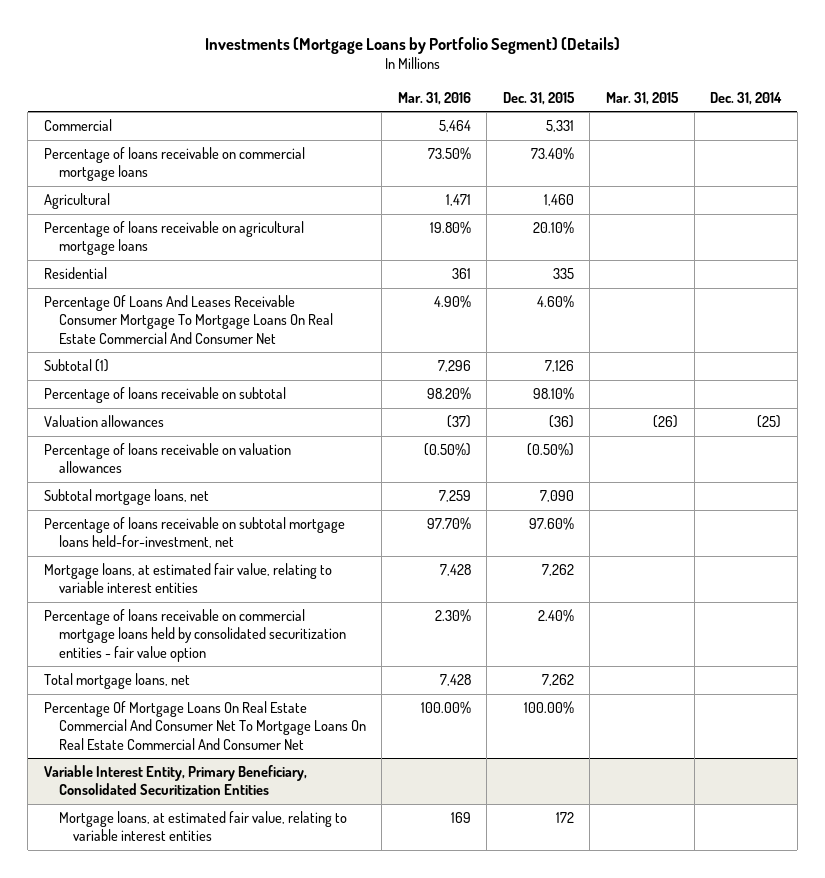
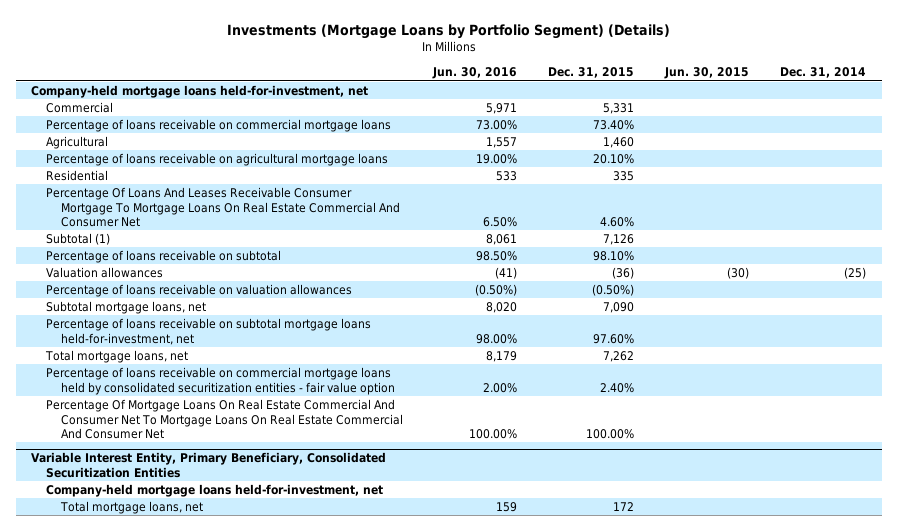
[397,91,471,105] Mar. 31, 2016 -> none
[606,91,680,105] Mar. 31, 2015 -> none
none -> [432,67,518,80] Jun. 30, 2016
none -> [664,67,750,80] Jun. 30, 2015
none -> [31,85,369,99] Company-held mortgage loans held-for-investment, net
[43,562,332,594] Mortgage loans, at estimated fair value, relating to variable interest entities -> none
[43,608,346,662] Percentage of loans receivable on commercial mortgage loans held by consolidated securitization entities - fair value option -> [45,367,395,395] Percentage of loans receivable on commercial mortgage loans held by consolidated securitization entities - fair value option
none -> [45,484,383,498] Company-held mortgage loans held-for-investment, net
[58,810,347,842] Mortgage loans, at estimated fair value, relating to variable interest entities -> [59,501,203,515] Total mortgage loans, net

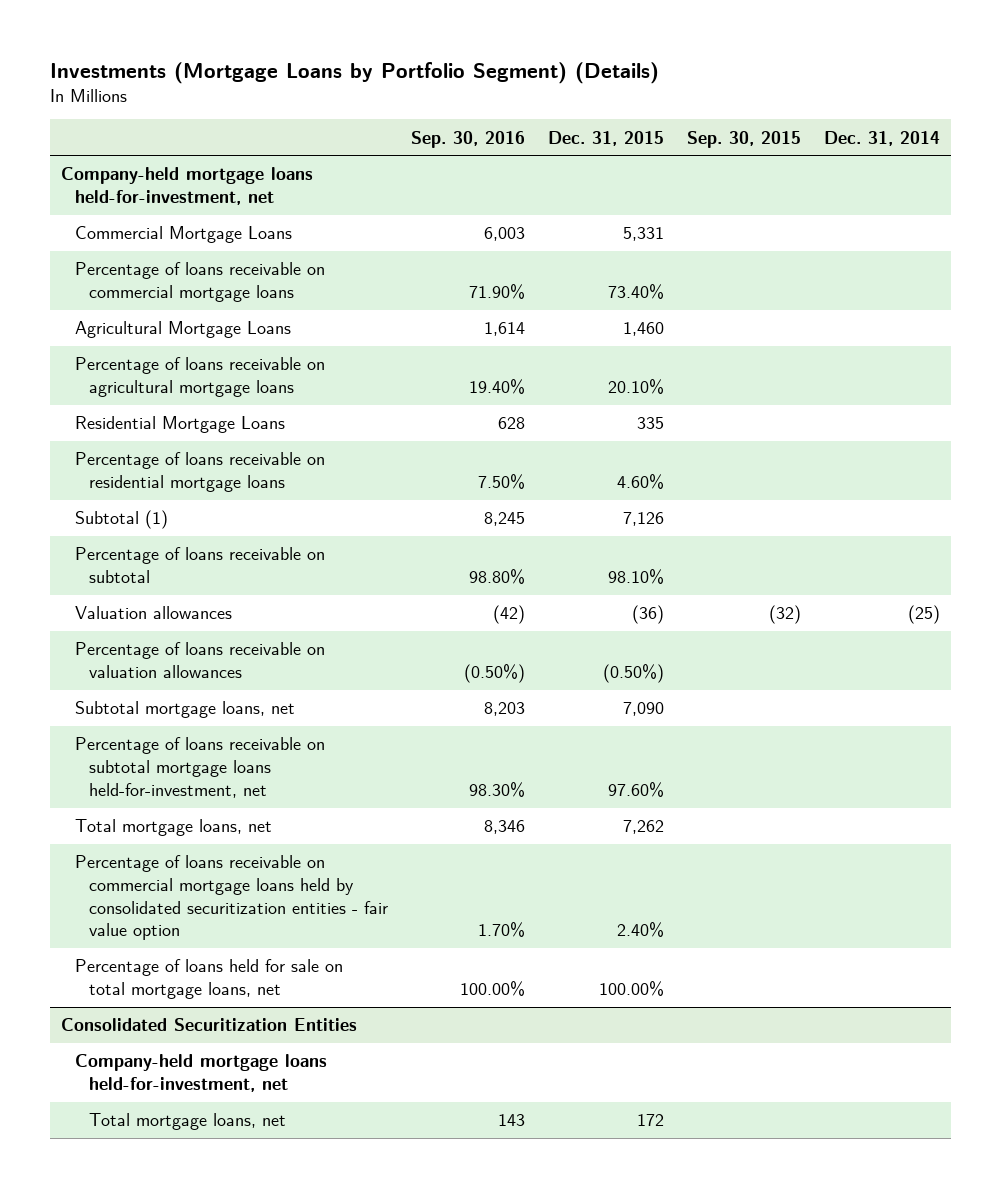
[432,67,518,80] Jun. 30, 2016 -> none
[664,67,750,80] Jun. 30, 2015 -> none
none -> [411,130,526,148] Sep. 30, 2016
none -> [686,130,801,148] Sep. 30, 2015
[45,102,113,114] Commercial -> [75,226,293,244] Commercial Mortgage Loans
[45,136,108,150] Agricultural -> [75,321,292,339] Agricultural Mortgage Loans
[45,170,108,182] Residential -> [75,416,286,434] Residential Mortgage Loans
[45,187,400,228] Percentage Of Loans And Leases Receivable Consumer Mortgage To Mortgage Loans On Real Estate Commercial And Consumer Net -> [75,452,326,493] Percentage of loans receivable on residential mortgage loans
[45,399,403,440] Percentage Of Mortgage Loans On Real Estate Commercial And Consumer Net To Mortgage Loans On Real Estate Commercial And Consumer Net -> none
none -> [75,959,344,1000] Percentage of loans held for sale on total mortgage loans, net
[31,452,387,478] Variable Interest Entity, Primary Beneficiary, Consolidated Securitization Entities -> [61,1018,358,1032] Consolidated Securitization Entities

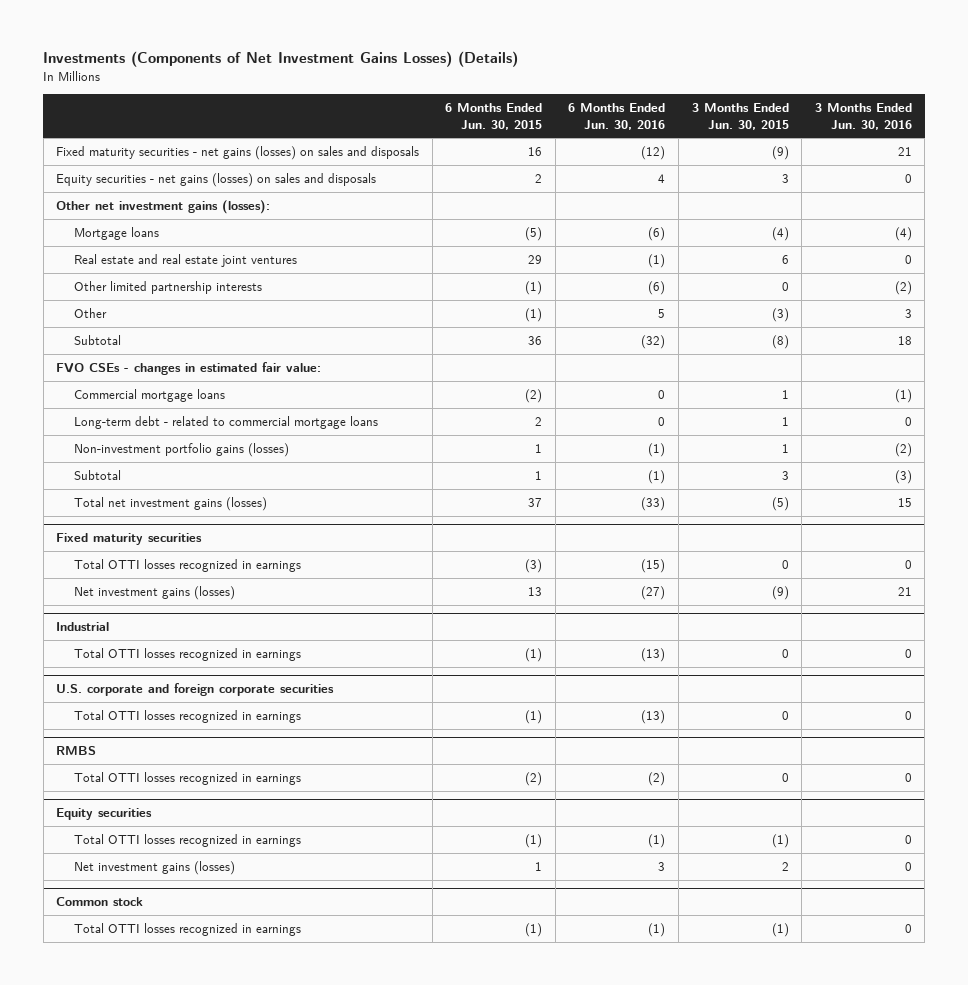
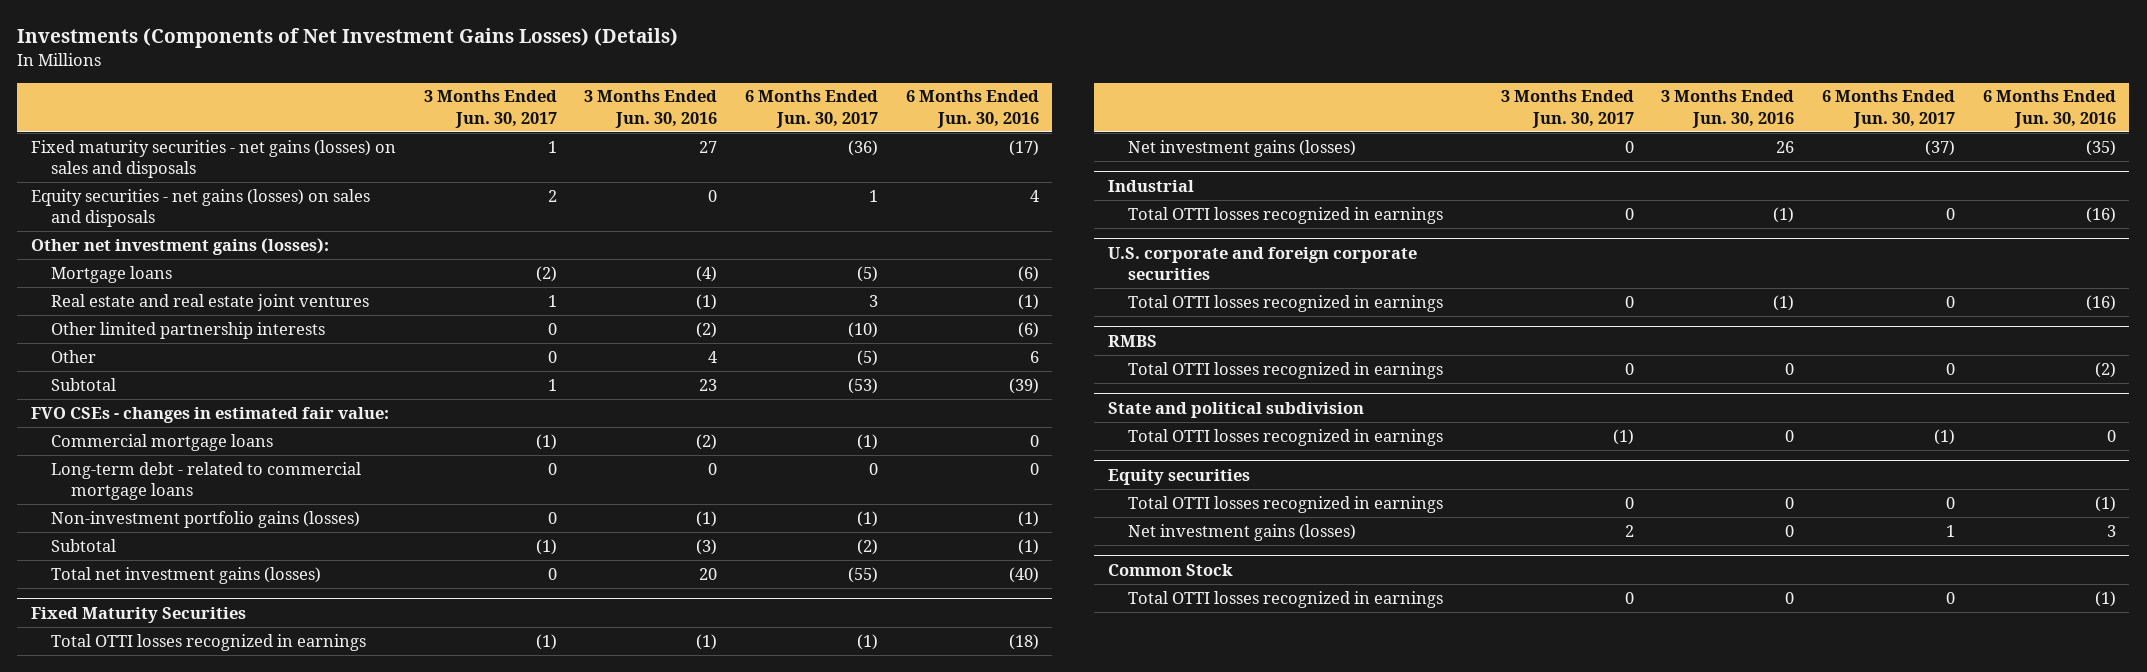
[445,102,543,130] 6 Months Ended Jun. 30, 2015 -> none
[691,102,789,130] 3 Months Ended Jun. 30, 2015 -> none
none -> [423,90,557,129] 3 Months Ended Jun. 30, 2017
none -> [745,90,879,129] 6 Months Ended Jun. 30, 2017
[641,145,666,160] (12) -> [1008,139,1039,156] (17)
[897,146,912,156] 21 -> [699,140,718,153] 27
[904,254,912,264] 0 -> [696,293,718,310] (1)
[658,308,666,318] 5 -> [1029,350,1039,363] 6
[904,308,912,318] 3 -> [708,350,718,363] 4
[641,334,666,349] (32) -> [1008,377,1039,394] (39)
[897,335,912,345] 18 -> [699,378,718,391] 23
[894,388,912,403] (1) -> [696,433,718,450] (2)
[894,442,912,457] (2) -> [696,510,718,527] (1)
[641,496,666,511] (33) -> [1008,566,1039,583] (40)
[897,497,912,507] 15 -> [699,567,718,580] 20
[56,533,203,546] Fixed maturity securities -> [31,606,247,623] Fixed Maturity Securities
[641,558,666,573] (15) -> [1008,633,1039,650] (18)
[904,559,912,569] 0 -> [696,633,718,650] (1)
[641,585,666,600] (27) -> [2085,139,2116,156] (35)
[897,586,912,596] 21 -> [1776,140,1795,153] 26
[641,647,666,662] (13) -> [2085,206,2116,223] (16)
[904,648,912,658] 0 -> [1773,206,1795,223] (1)
[641,709,666,724] (13) -> [2085,294,2116,311] (16)
[904,710,912,720] 0 -> [1773,294,1795,311] (1)
none -> [1108,401,1365,418] State and political subdivision
none -> [1128,428,1444,446] Total OTTI losses recognized in earnings
[56,897,144,907] Common stock -> [1108,563,1234,576] Common Stock

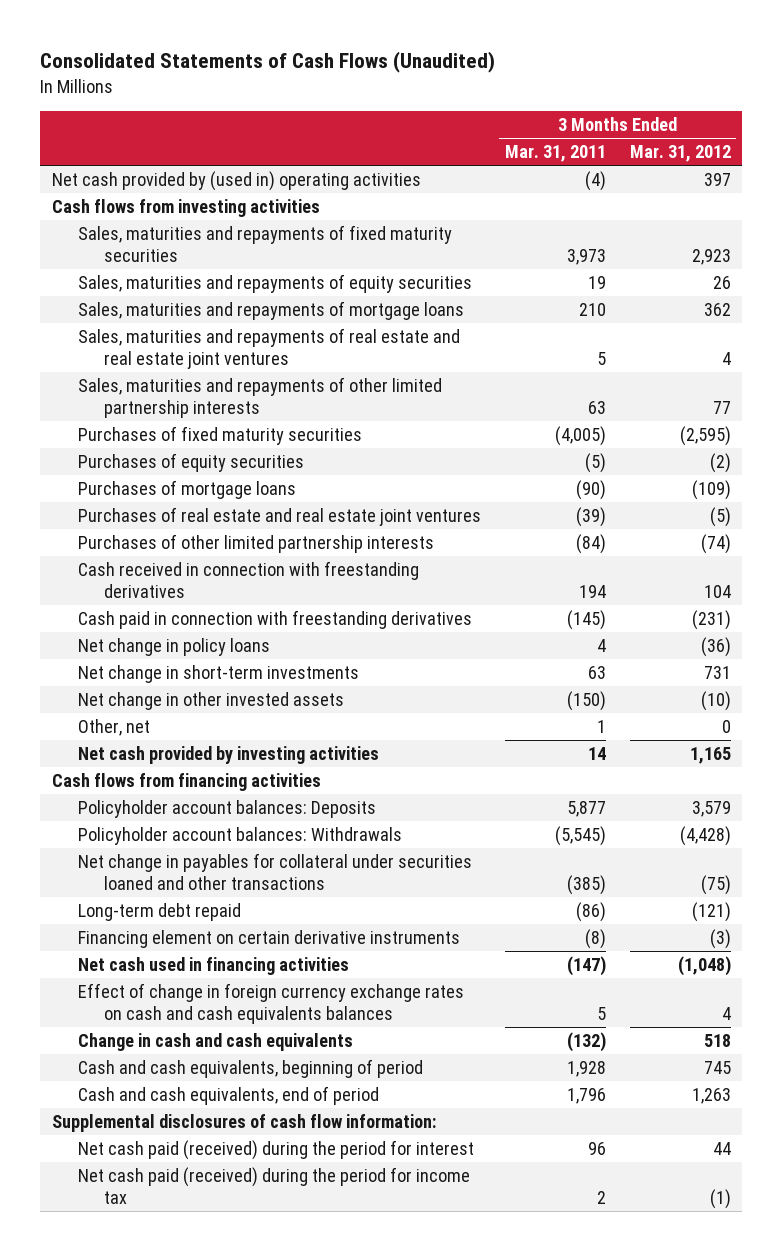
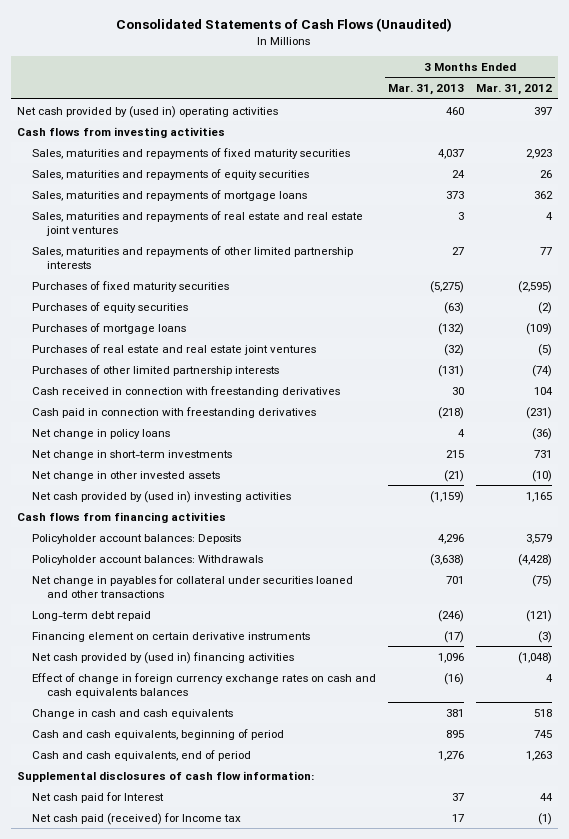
[504,145,606,163] Mar. 31, 2011 -> none
none -> [387,84,464,96] Mar. 31, 2013
[77,719,150,737] Other, net -> none
[77,746,379,765] Net cash provided by investing activities -> [31,490,291,503] Net cash provided by (used in) investing activities
[77,957,349,976] Net cash used in financing activities -> [31,651,294,664] Net cash provided by (used in) financing activities
[77,1140,474,1161] Net cash paid (received) during the period for interest -> [31,791,164,803] Net cash paid for Interest
[77,1167,470,1204] Net cash paid (received) during the period for income tax -> [31,812,241,825] Net cash paid (received) for Income tax

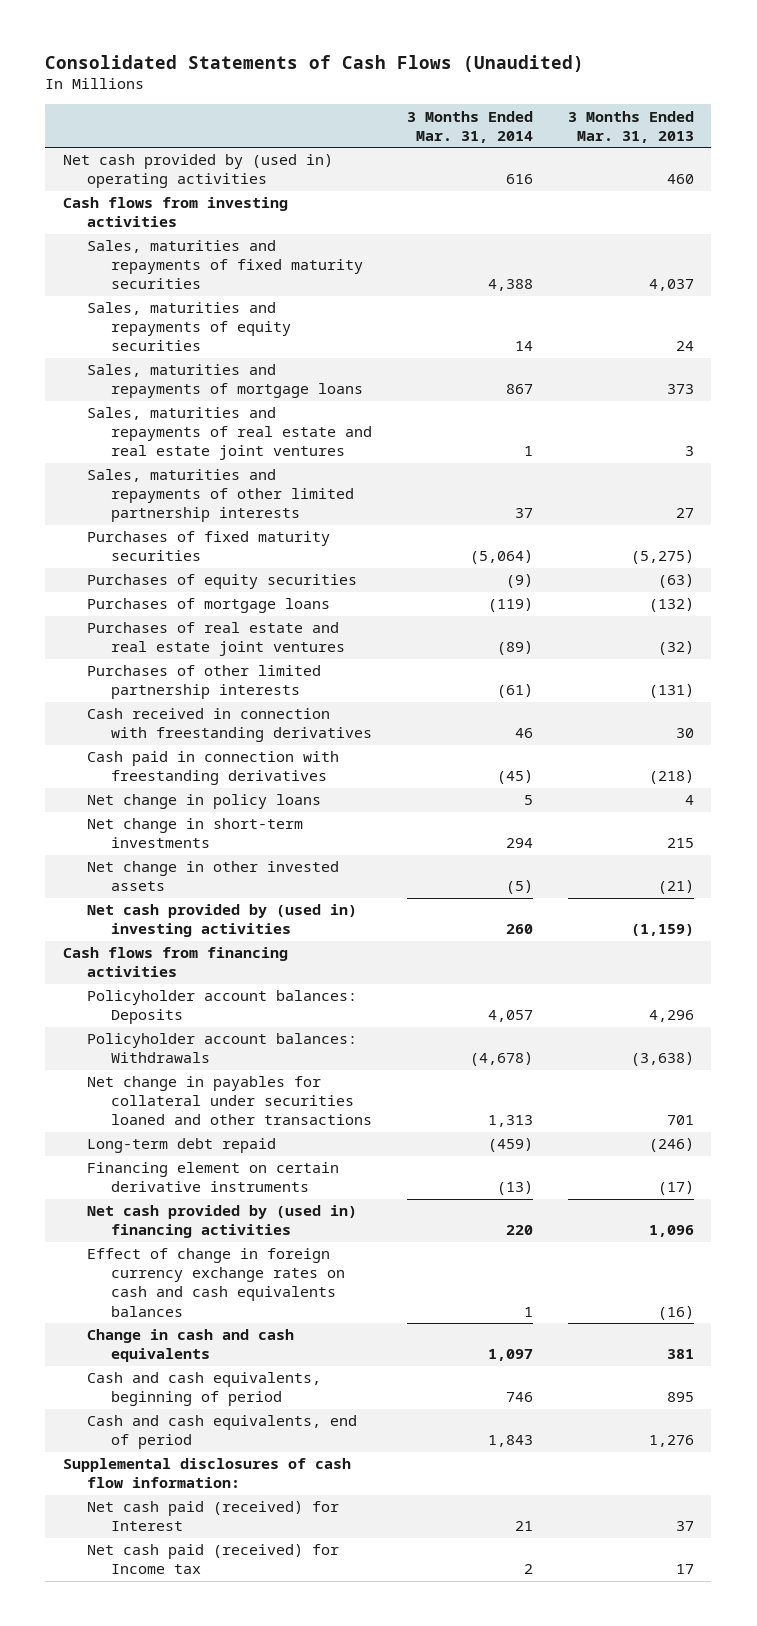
[475,84,552,96] Mar. 31, 2012 -> none
none -> [406,110,533,143] 3 Months Ended Mar. 31, 2014
[31,791,164,803] Net cash paid for Interest -> [86,1501,339,1532] Net cash paid (received) for Interest

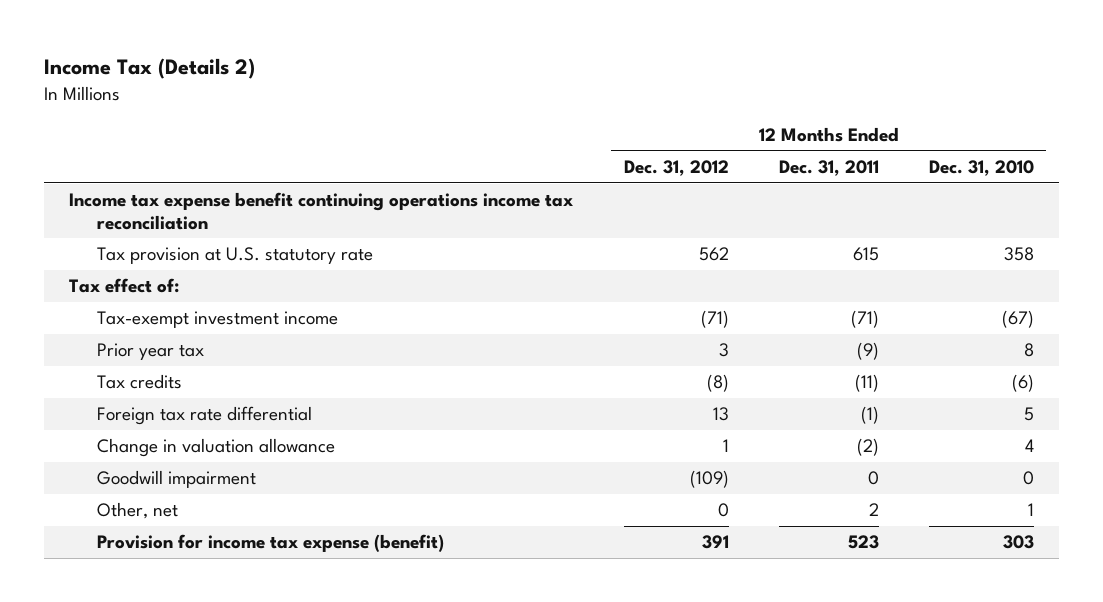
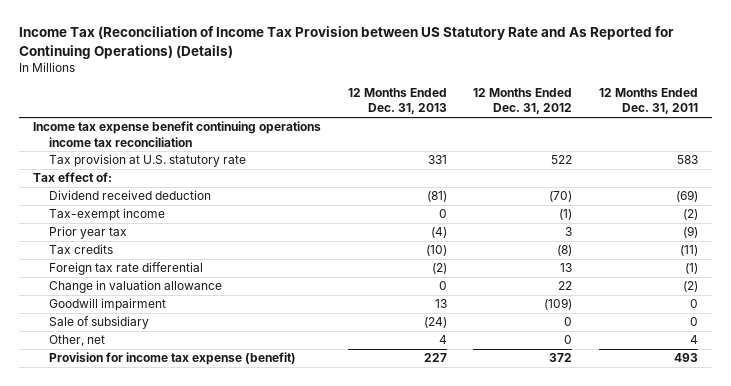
[44,57,256,79] Income Tax (Details 2) -> [19,26,675,59] Income Tax (Reconciliation of Income Tax Provision between US Statutory Rate and As Reported for Continuing Operations) (Details)
[928,160,1034,177] Dec. 31, 2010 -> none
none -> [347,88,447,115] 12 Months Ended Dec. 31, 2013
[698,247,729,262] 562 -> [551,155,573,165] 522
[852,247,879,262] 615 -> [677,155,699,165] 583
none -> [49,190,212,201] Dividend received deduction
[96,311,338,329] Tax-exempt investment income -> [49,208,166,222] Tax-exempt income
[700,310,729,329] (71) -> [559,209,573,221] (1)
[850,310,879,329] (71) -> [683,209,699,221] (2)
[722,439,729,453] 1 -> [558,281,573,291] 22
none -> [49,316,150,330] Sale of subsidiary
[868,503,879,517] 2 -> [690,335,699,345] 4
[701,535,729,550] 391 -> [549,353,573,363] 372
[847,535,879,550] 523 -> [674,353,699,363] 493

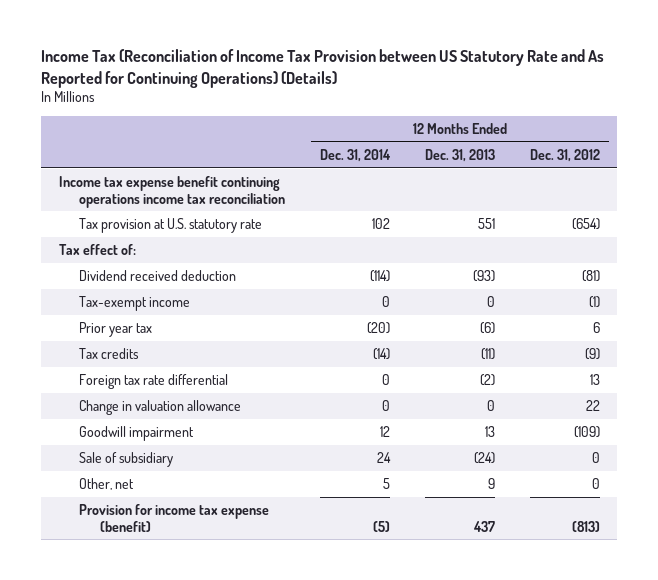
[599,88,699,115] 12 Months Ended Dec. 31, 2011 -> none
none -> [320,148,392,162] Dec. 31, 2014
[427,155,447,165] 331 -> [477,217,495,229] 551
[551,155,573,165] 522 -> [571,217,600,230] (654)
[426,191,447,203] (81) -> [472,269,495,282] (93)
[549,191,573,203] (70) -> [581,269,600,282] (81)
[430,227,447,239] (4) -> [479,321,495,334] (6)
[565,227,573,237] 3 -> [592,321,600,333] 6
[425,245,447,257] (10) -> [480,347,495,360] (11)
[557,245,573,257] (8) -> [584,347,600,360] (9)
[438,335,447,345] 4 -> [487,477,495,489] 9
[423,353,447,363] 227 -> [472,520,495,532] 437
[549,353,573,363] 372 -> [571,520,600,532] (813)

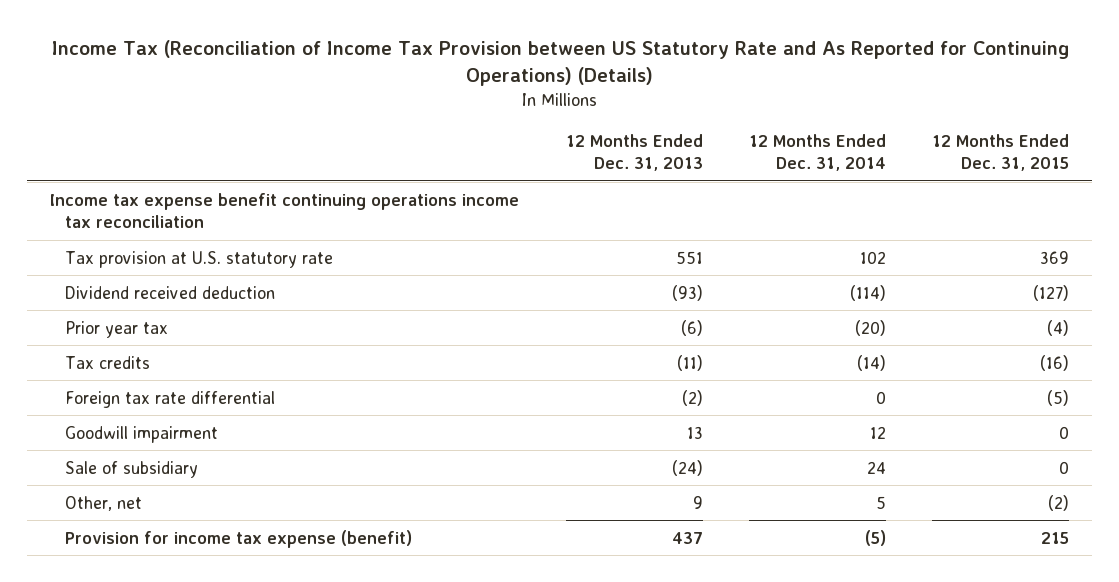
[529,148,600,162] Dec. 31, 2012 -> none
none -> [931,133,1069,172] 12 Months Ended Dec. 31, 2015
[58,243,136,255] Tax effect of: -> none
[79,295,191,311] Tax-exempt income -> none
[79,399,242,415] Change in valuation allowance -> none

